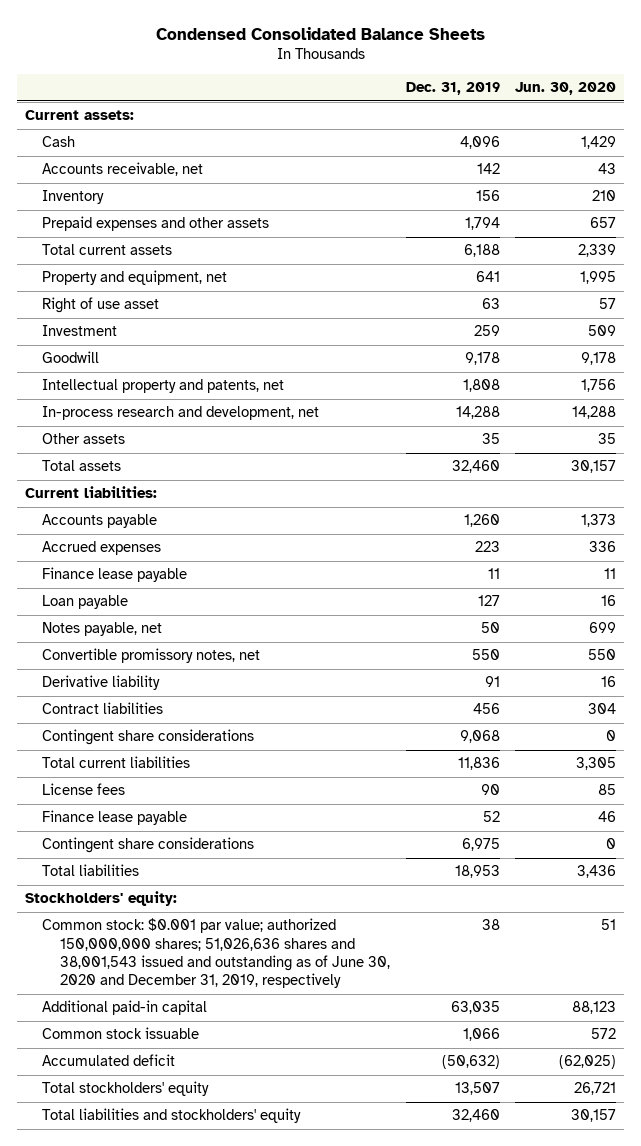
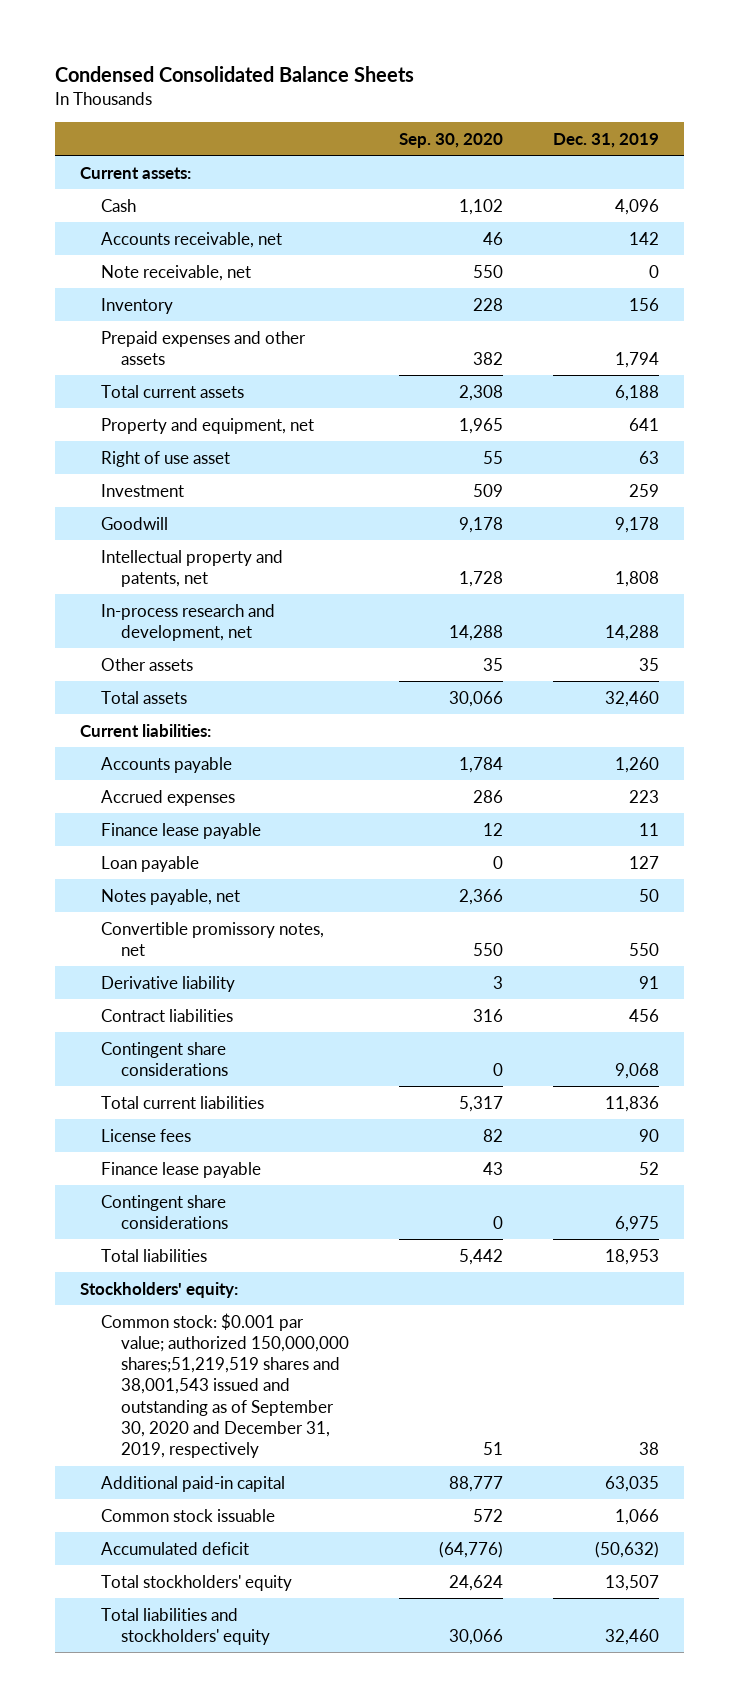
[515,82,617,96] Jun. 30, 2020 -> none
none -> [399,132,504,148] Sep. 30, 2020
none -> [100,264,251,281] Note receivable, net
[42,918,390,989] Common stock: $0.001 par value; authorized 150,000,000 shares; 51,026,636 shares and 38,001,543 issued and outstanding as of June 30, 2020 and December 31, 2019, respectively -> [100,1312,350,1459] Common stock: $0.001 par value; authorized 150,000,000 shares;51,219,519 shares and 38,001,543 issued and outstanding as of September 30, 2020 and December 31, 2019, respectively

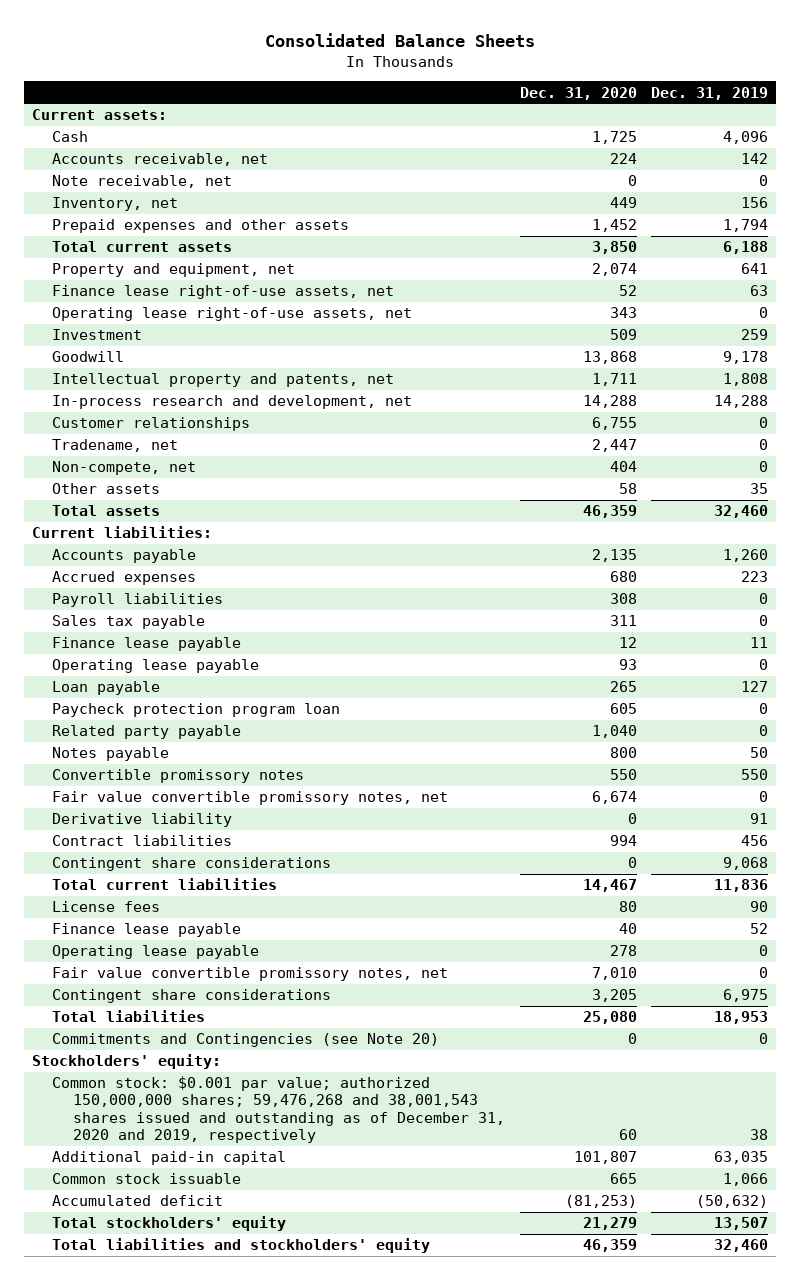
[55,65,415,82] Condensed Consolidated Balance Sheets -> [265,33,536,48] Consolidated Balance Sheets
[399,132,504,148] Sep. 30, 2020 -> none
none -> [519,86,637,100] Dec. 31, 2020
[100,297,173,314] Inventory -> [52,197,179,212] Inventory, net
none -> [52,285,395,300] Finance lease right-of-use assets, net
[100,450,230,467] Right of use asset -> [52,307,413,322] Operating lease right-of-use assets, net
[639,450,660,464] 63 -> [759,307,769,319] 0
none -> [52,417,251,432] Customer relationships
none -> [52,439,179,453] Tradename, net
none -> [52,461,197,476] Non-compete, net
none -> [52,593,224,608] Payroll liabilities
none -> [52,615,206,630] Sales tax payable
none -> [52,659,260,674] Operating lease payable
none -> [52,703,341,718] Paycheck protection program loan
none -> [52,725,242,740] Related party payable
[100,888,240,905] Notes payable, net -> [52,747,170,762] Notes payable
[100,921,324,956] Convertible promissory notes, net -> [52,769,305,784] Convertible promissory notes
none -> [52,791,449,806] Fair value convertible promissory notes, net
none -> [52,945,260,960] Operating lease payable
none -> [52,967,449,982] Fair value convertible promissory notes, net
none -> [52,1033,440,1048] Commitments and Contingencies (see Note 20)
[100,1312,350,1459] Common stock: $0.001 par value; authorized 150,000,000 shares;51,219,519 shares and 38,001,543 issued and outstanding as of September 30, 2020 and December 31, 2019, respectively -> [52,1076,505,1144] Common stock: $0.001 par value; authorized 150,000,000 shares; 59,476,268 and 38,001,543 shares issued and outstanding as of December 31, 2020 and 2019, respectively

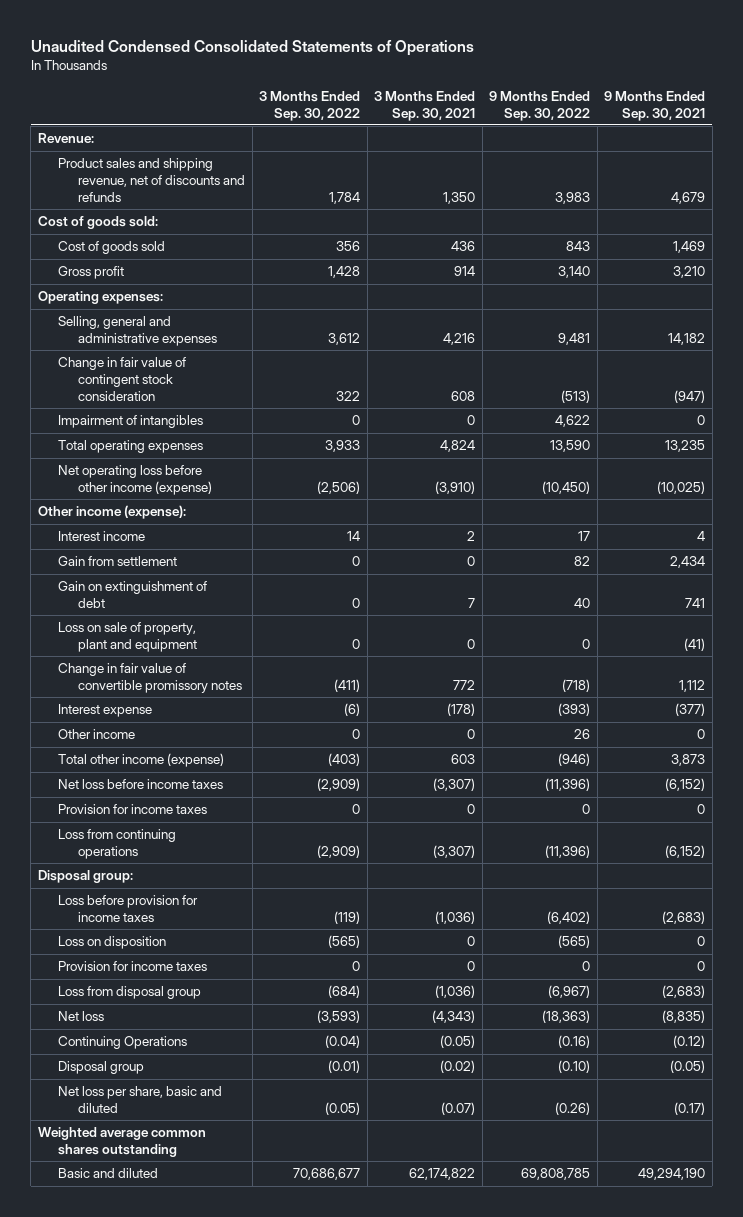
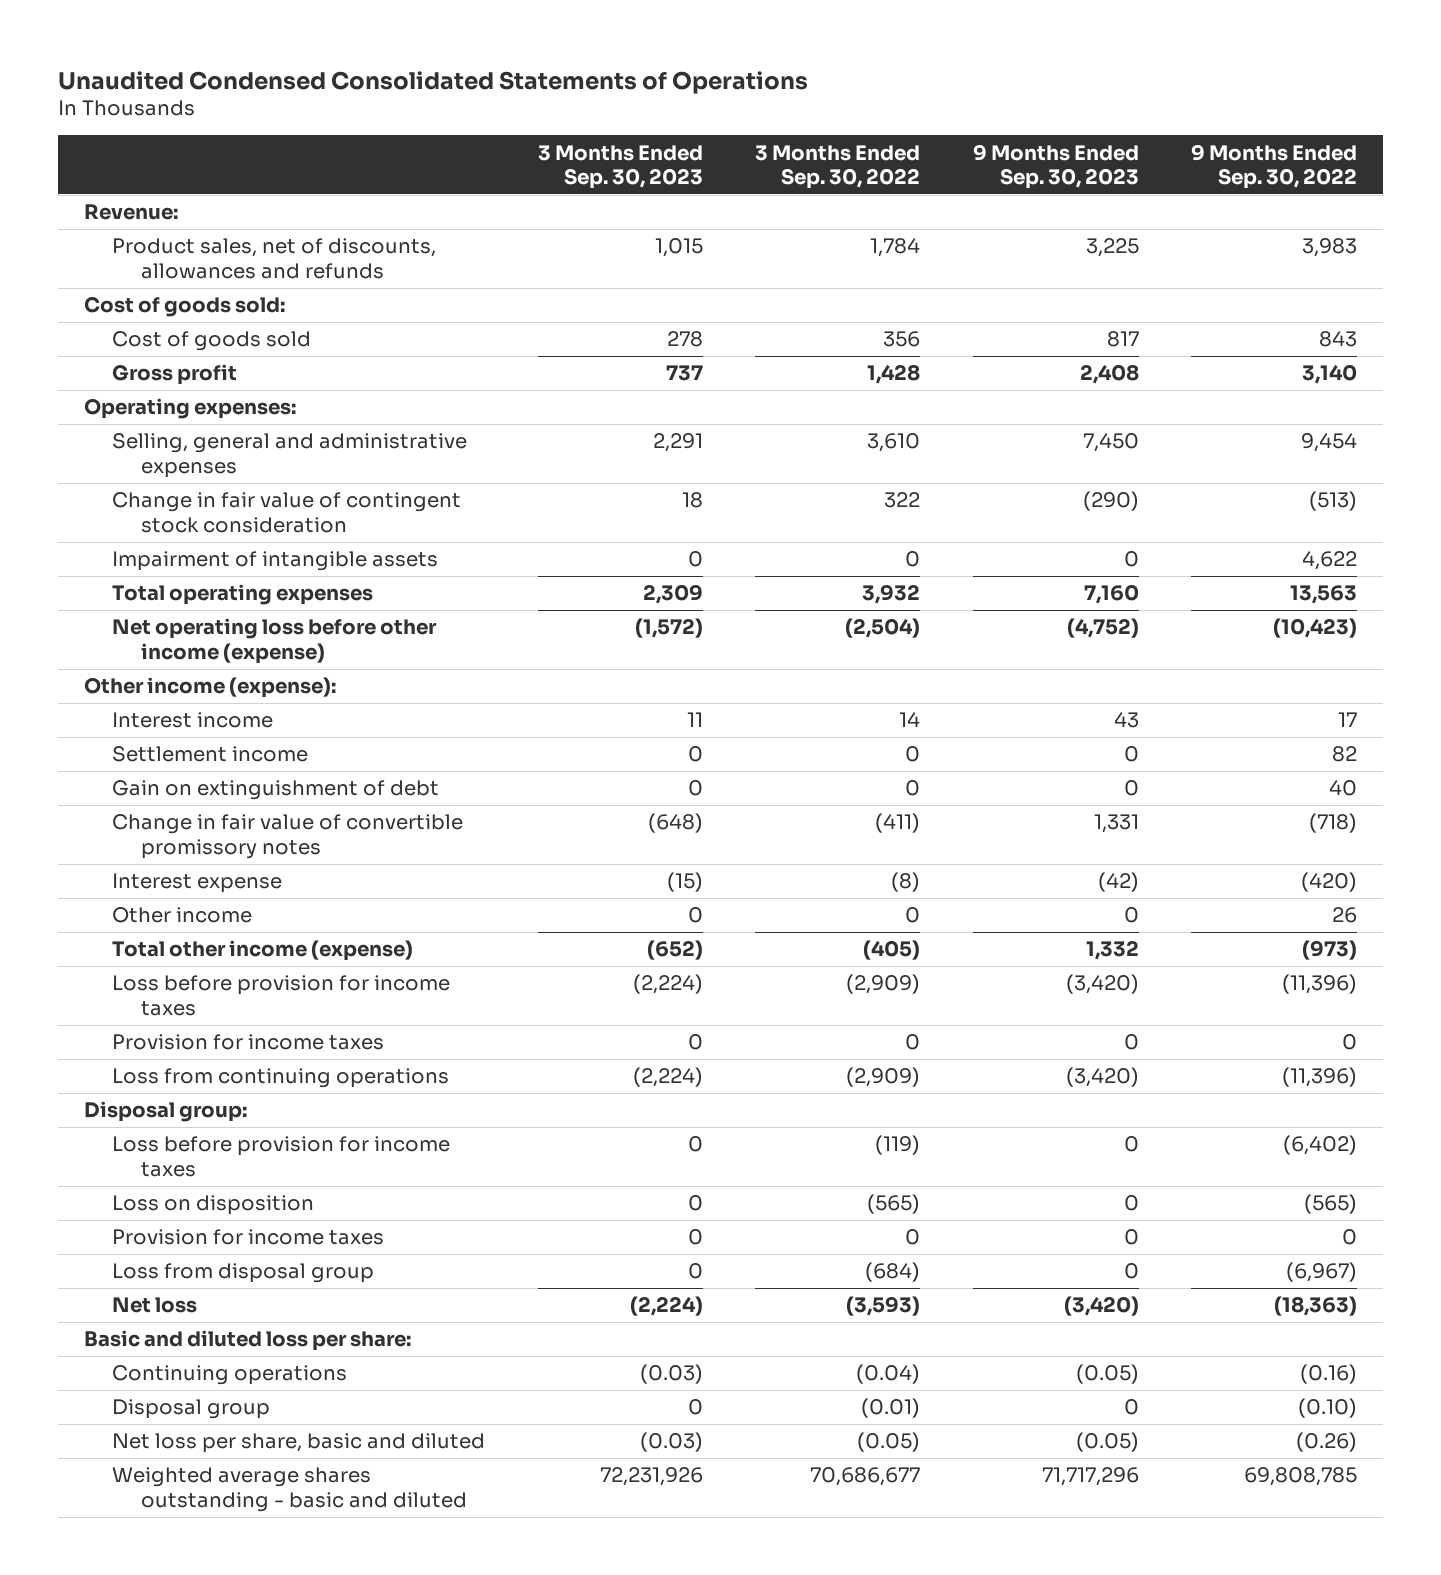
[374,90,476,121] 3 Months Ended Sep. 30, 2021 -> none
[604,90,706,121] 9 Months Ended Sep. 30, 2021 -> none
none -> [537,144,703,190] 3 Months Ended Sep. 30, 2023
none -> [972,143,1139,190] 9 Months Ended Sep. 30, 2023
[57,158,246,202] Product sales and shipping revenue, net of discounts and refunds -> [112,238,437,279] Product sales, net of discounts, allowances and refunds
[328,332,361,345] 3,612 -> [867,433,921,453] 3,610
[558,332,591,345] 9,481 -> [1301,433,1358,453] 9,454
[57,415,203,429] Impairment of intangibles -> [112,551,439,572] Impairment of intangible assets
[325,440,361,453] 3,933 -> [862,584,921,605] 3,932
[550,440,591,453] 13,590 -> [1290,585,1358,605] 13,563
[317,480,361,494] (2,506) -> [845,618,921,639] (2,504)
[542,480,591,494] (10,450) -> [1273,618,1358,639] (10,423)
[57,556,177,567] Gain from settlement -> [112,746,309,763] Settlement income
[57,622,198,652] Loss on sale of property, plant and equipment -> none
[344,703,361,717] (6) -> [891,872,921,893] (8)
[558,703,591,717] (393) -> [1301,872,1358,893] (420)
[328,753,361,767] (403) -> [863,940,921,961] (405)
[558,753,591,767] (946) -> [1302,940,1358,961] (973)
[57,779,223,790] Net loss before income taxes -> [112,975,451,1016] Loss before provision for income taxes
none -> [84,1330,412,1352] Basic and diluted loss per share:
[57,1036,187,1050] Continuing Operations -> [112,1365,348,1386] Continuing operations
[37,1127,206,1157] Weighted average common shares outstanding -> none
[57,1168,158,1179] Basic and diluted -> [112,1467,467,1512] Weighted average shares outstanding - basic and diluted

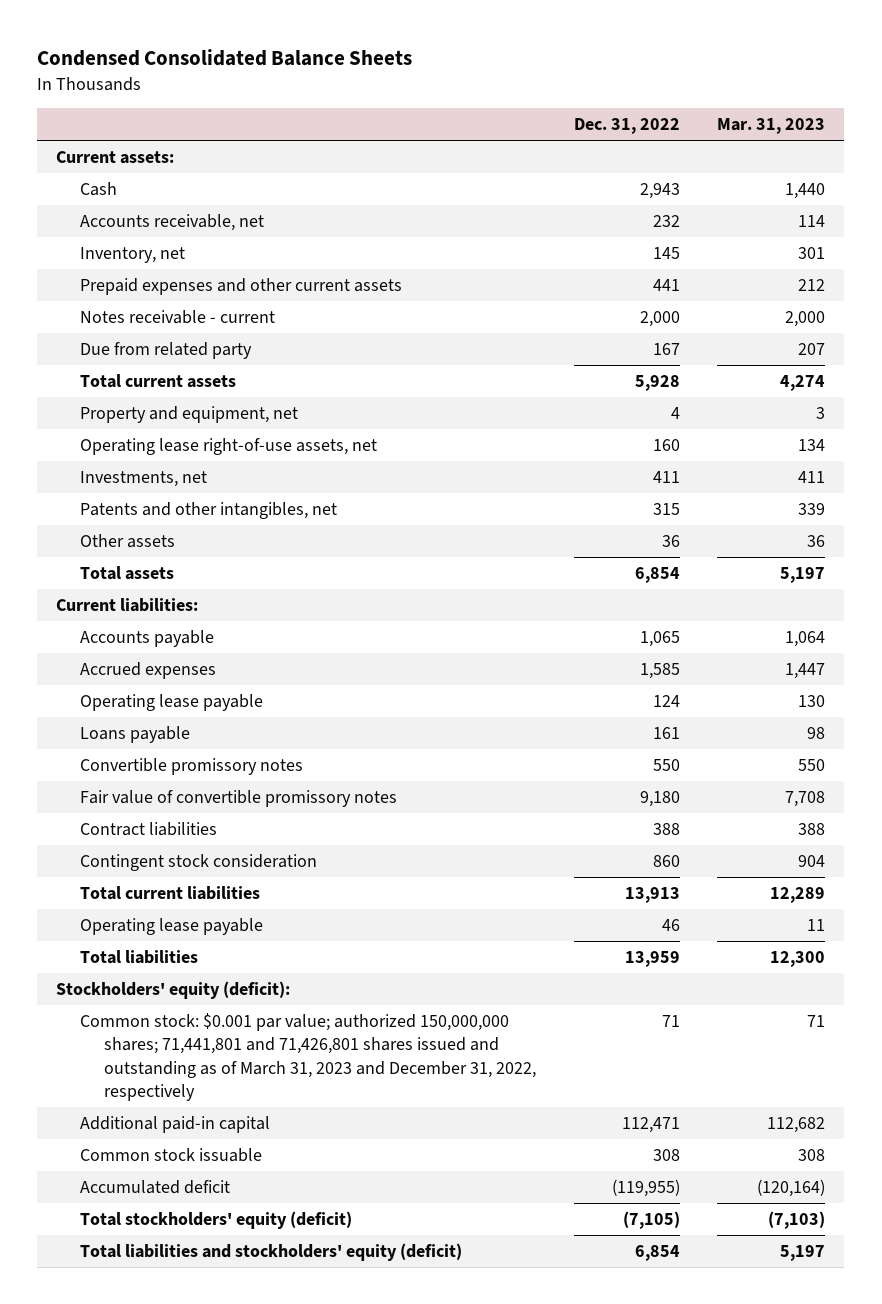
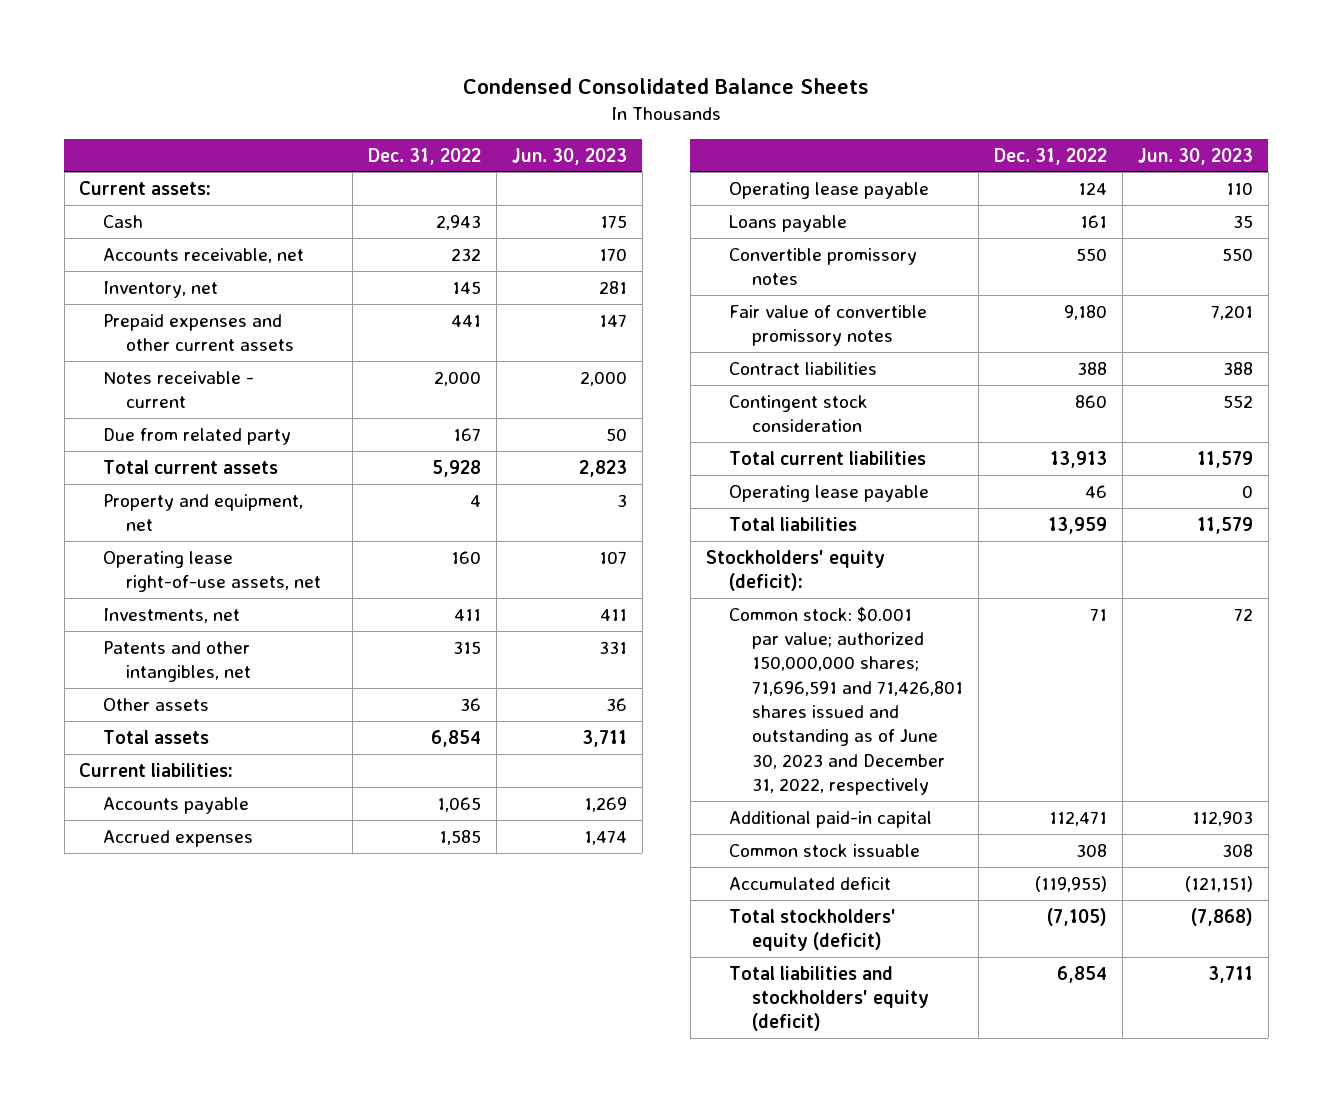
[717,118,826,135] Mar. 31, 2023 -> none
none -> [511,147,627,165] Jun. 30, 2023
[80,1013,537,1101] Common stock: $0.001 par value; authorized 150,000,000 shares; 71,441,801 and 71,426,801 shares issued and outstanding as of March 31, 2023 and December 31, 2022, respectively -> [728,606,964,796] Common stock: $0.001 par value; authorized 150,000,000 shares; 71,696,591 and 71,426,801 shares issued and outstanding as of June 30, 2023 and December 31, 2022, respectively

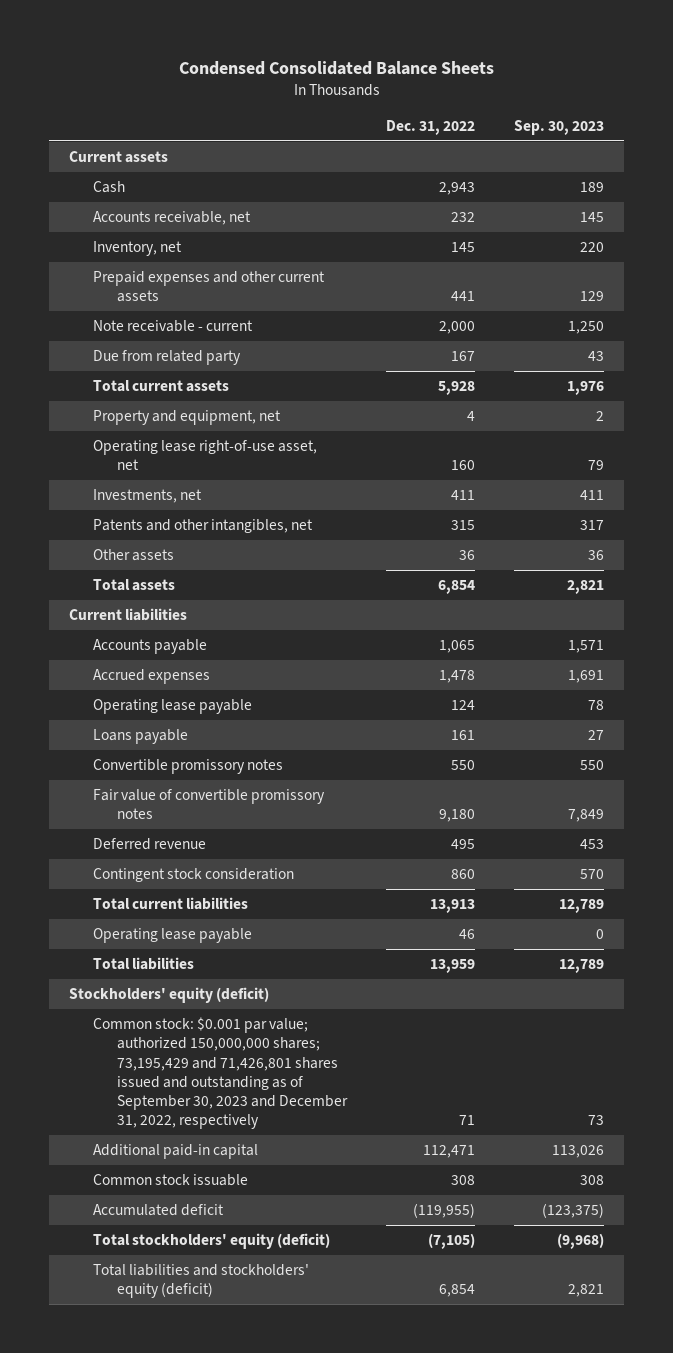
[511,147,627,165] Jun. 30, 2023 -> none
none -> [514,119,605,135] Sep. 30, 2023
[79,180,212,195] Current assets: -> [69,151,169,164] Current assets
[102,370,254,409] Notes receivable - current -> [92,320,253,333] Note receivable - current
[102,550,322,593] Operating lease right-of-use assets, net -> [92,440,317,471] Operating lease right-of-use asset, net
[79,762,234,777] Current liabilities: -> [69,608,188,622] Current liabilities
[438,829,481,845] 1,585 -> [438,670,475,684] 1,478
[728,361,877,375] Contract liabilities -> none
none -> [92,838,206,851] Deferred revenue
[705,549,885,592] Stockholders' equity (deficit): -> [69,987,270,1004] Stockholders' equity (deficit)
[728,606,964,796] Common stock: $0.001 par value; authorized 150,000,000 shares; 71,696,591 and 71,426,801 shares issued and outstanding as of June 30, 2023 and December 31, 2022, respectively -> [92,1017,348,1130] Common stock: $0.001 par value; authorized 150,000,000 shares; 73,195,429 and 71,426,801 shares issued and outstanding as of September 30, 2023 and December 31, 2022, respectively

